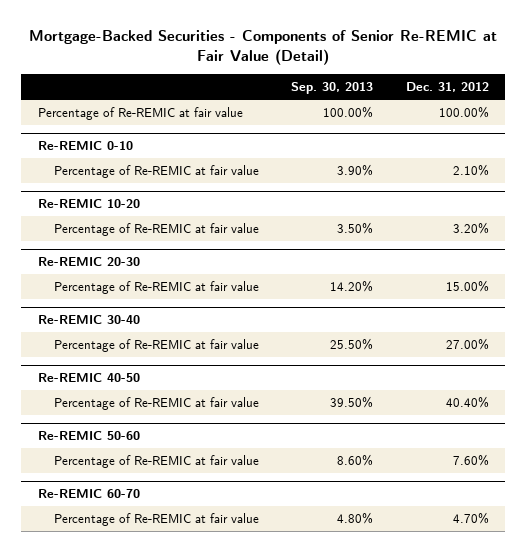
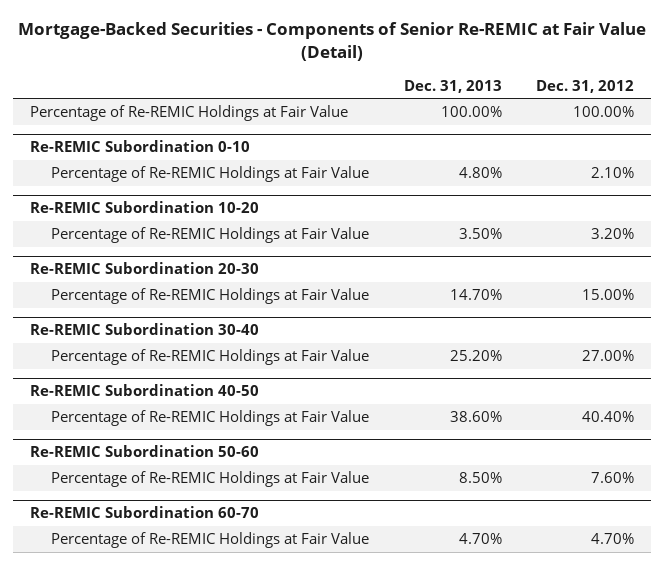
[291,81,374,94] Sep. 30, 2013 -> none
none -> [403,79,502,93] Dec. 31, 2013
[37,107,243,121] Percentage of Re-REMIC at fair value -> [30,105,349,122] Percentage of Re-REMIC Holdings at Fair Value
[37,141,133,151] Re-REMIC 0-10 -> [30,140,251,153] Re-REMIC Subordination 0-10
[53,165,259,179] Percentage of Re-REMIC at fair value -> [51,166,370,183] Percentage of Re-REMIC Holdings at Fair Value
[37,199,140,209] Re-REMIC 10-20 -> [30,201,260,214] Re-REMIC Subordination 10-20
[53,223,259,237] Percentage of Re-REMIC at fair value -> [51,227,370,244] Percentage of Re-REMIC Holdings at Fair Value
[37,257,140,267] Re-REMIC 20-30 -> [30,262,260,275] Re-REMIC Subordination 20-30
[53,281,259,295] Percentage of Re-REMIC at fair value -> [51,288,370,305] Percentage of Re-REMIC Holdings at Fair Value
[37,315,140,325] Re-REMIC 30-40 -> [30,323,260,336] Re-REMIC Subordination 30-40
[53,339,259,353] Percentage of Re-REMIC at fair value -> [51,349,370,366] Percentage of Re-REMIC Holdings at Fair Value
[37,373,140,383] Re-REMIC 40-50 -> [30,384,260,397] Re-REMIC Subordination 40-50
[53,397,259,411] Percentage of Re-REMIC at fair value -> [51,410,370,427] Percentage of Re-REMIC Holdings at Fair Value
[37,431,140,441] Re-REMIC 50-60 -> [30,445,260,458] Re-REMIC Subordination 50-60
[53,455,259,469] Percentage of Re-REMIC at fair value -> [51,471,370,488] Percentage of Re-REMIC Holdings at Fair Value
[37,489,140,499] Re-REMIC 60-70 -> [30,506,260,519] Re-REMIC Subordination 60-70
[53,513,259,527] Percentage of Re-REMIC at fair value -> [51,532,370,549] Percentage of Re-REMIC Holdings at Fair Value

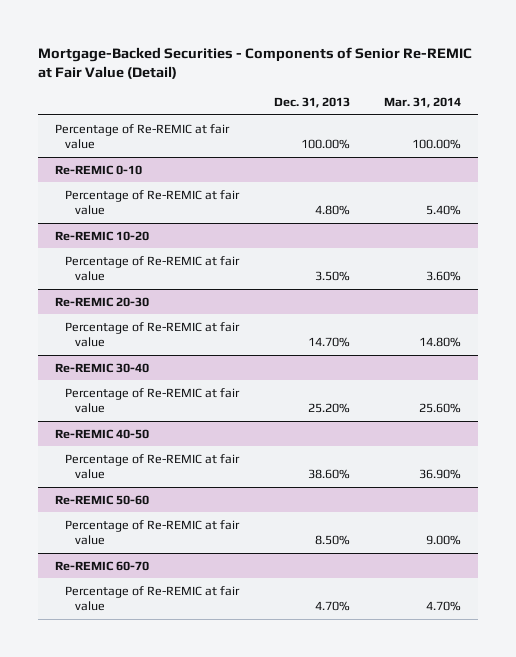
[535,79,634,93] Dec. 31, 2012 -> none
none -> [383,97,461,109] Mar. 31, 2014
[30,105,349,122] Percentage of Re-REMIC Holdings at Fair Value -> [55,123,231,150] Percentage of Re-REMIC at fair value
[30,140,251,153] Re-REMIC Subordination 0-10 -> [55,164,143,175] Re-REMIC 0-10
[51,166,370,183] Percentage of Re-REMIC Holdings at Fair Value -> [65,189,241,216] Percentage of Re-REMIC at fair value
[30,201,260,214] Re-REMIC Subordination 10-20 -> [55,230,150,241] Re-REMIC 10-20
[51,227,370,244] Percentage of Re-REMIC Holdings at Fair Value -> [65,255,241,282] Percentage of Re-REMIC at fair value
[30,262,260,275] Re-REMIC Subordination 20-30 -> [55,296,150,307] Re-REMIC 20-30
[51,288,370,305] Percentage of Re-REMIC Holdings at Fair Value -> [65,321,241,348] Percentage of Re-REMIC at fair value
[30,323,260,336] Re-REMIC Subordination 30-40 -> [55,362,150,373] Re-REMIC 30-40
[51,349,370,366] Percentage of Re-REMIC Holdings at Fair Value -> [65,387,241,414] Percentage of Re-REMIC at fair value
[30,384,260,397] Re-REMIC Subordination 40-50 -> [55,428,150,439] Re-REMIC 40-50
[51,410,370,427] Percentage of Re-REMIC Holdings at Fair Value -> [65,453,241,480] Percentage of Re-REMIC at fair value
[30,445,260,458] Re-REMIC Subordination 50-60 -> [55,494,150,505] Re-REMIC 50-60
[51,471,370,488] Percentage of Re-REMIC Holdings at Fair Value -> [65,519,241,546] Percentage of Re-REMIC at fair value
[30,506,260,519] Re-REMIC Subordination 60-70 -> [55,560,150,571] Re-REMIC 60-70
[51,532,370,549] Percentage of Re-REMIC Holdings at Fair Value -> [65,585,241,612] Percentage of Re-REMIC at fair value

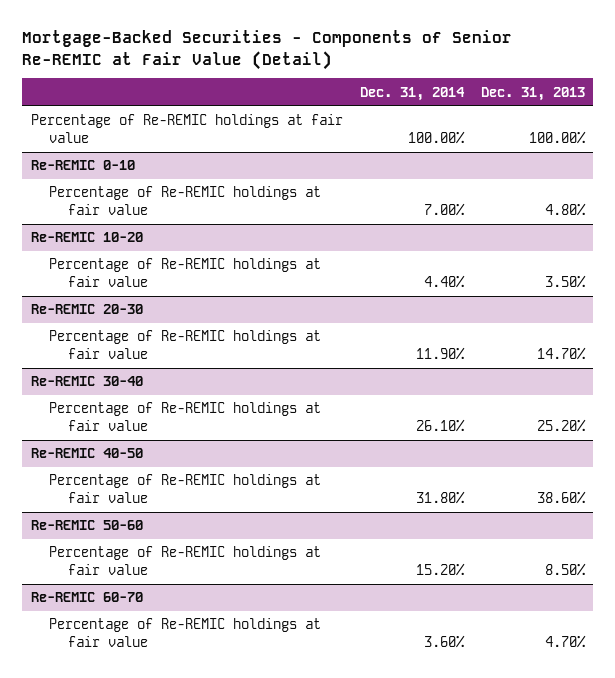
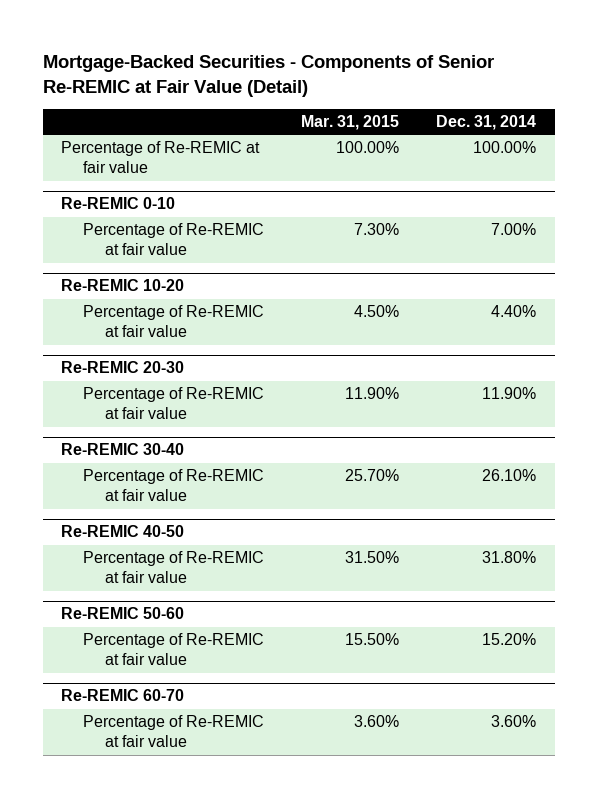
[480,86,585,101] Dec. 31, 2013 -> none
none -> [301,115,400,131] Mar. 31, 2015
[30,114,343,143] Percentage of Re-REMIC holdings at fair value -> [61,141,261,174] Percentage of Re-REMIC at fair value
[49,186,322,215] Percentage of Re-REMIC holdings at fair value -> [83,223,265,256] Percentage of Re-REMIC at fair value
[49,258,322,287] Percentage of Re-REMIC holdings at fair value -> [83,305,265,338] Percentage of Re-REMIC at fair value
[49,330,322,359] Percentage of Re-REMIC holdings at fair value -> [83,387,265,420] Percentage of Re-REMIC at fair value
[49,402,322,431] Percentage of Re-REMIC holdings at fair value -> [83,469,265,502] Percentage of Re-REMIC at fair value
[49,474,322,503] Percentage of Re-REMIC holdings at fair value -> [83,551,265,584] Percentage of Re-REMIC at fair value
[49,546,322,575] Percentage of Re-REMIC holdings at fair value -> [83,633,265,666] Percentage of Re-REMIC at fair value
[49,618,322,647] Percentage of Re-REMIC holdings at fair value -> [83,715,265,748] Percentage of Re-REMIC at fair value

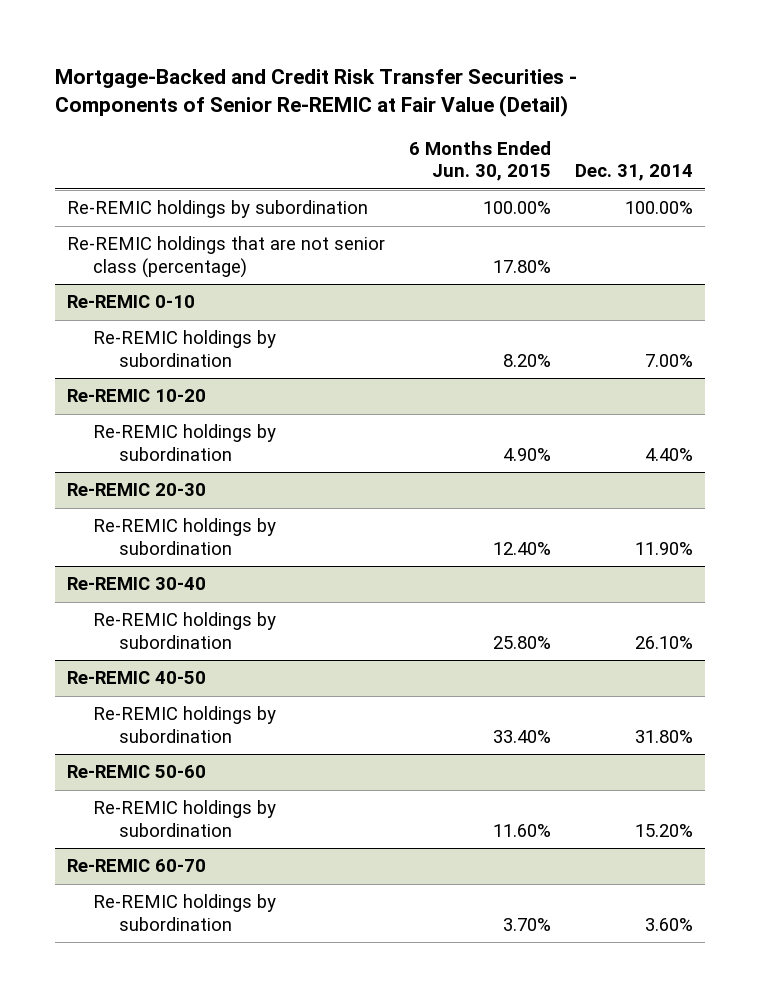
[42,54,494,97] Mortgage-Backed Securities - Components of Senior Re-REMIC at Fair Value (Detail) -> [55,68,578,118] Mortgage-Backed and Credit Risk Transfer Securities - Components of Senior Re-REMIC at Fair Value (Detail)
[301,115,400,131] Mar. 31, 2015 -> none
none -> [409,141,552,182] 6 Months Ended Jun. 30, 2015
[61,141,261,174] Percentage of Re-REMIC at fair value -> [67,200,369,219] Re-REMIC holdings by subordination
none -> [67,236,386,278] Re-REMIC holdings that are not senior class (percentage)
[83,223,265,256] Percentage of Re-REMIC at fair value -> [92,330,276,367] Re-REMIC holdings by subordination
[83,305,265,338] Percentage of Re-REMIC at fair value -> [92,424,276,461] Re-REMIC holdings by subordination
[83,387,265,420] Percentage of Re-REMIC at fair value -> [92,518,276,555] Re-REMIC holdings by subordination
[83,469,265,502] Percentage of Re-REMIC at fair value -> [92,612,276,649] Re-REMIC holdings by subordination
[83,551,265,584] Percentage of Re-REMIC at fair value -> [92,706,276,743] Re-REMIC holdings by subordination
[83,633,265,666] Percentage of Re-REMIC at fair value -> [92,800,276,837] Re-REMIC holdings by subordination
[83,715,265,748] Percentage of Re-REMIC at fair value -> [92,894,276,931] Re-REMIC holdings by subordination

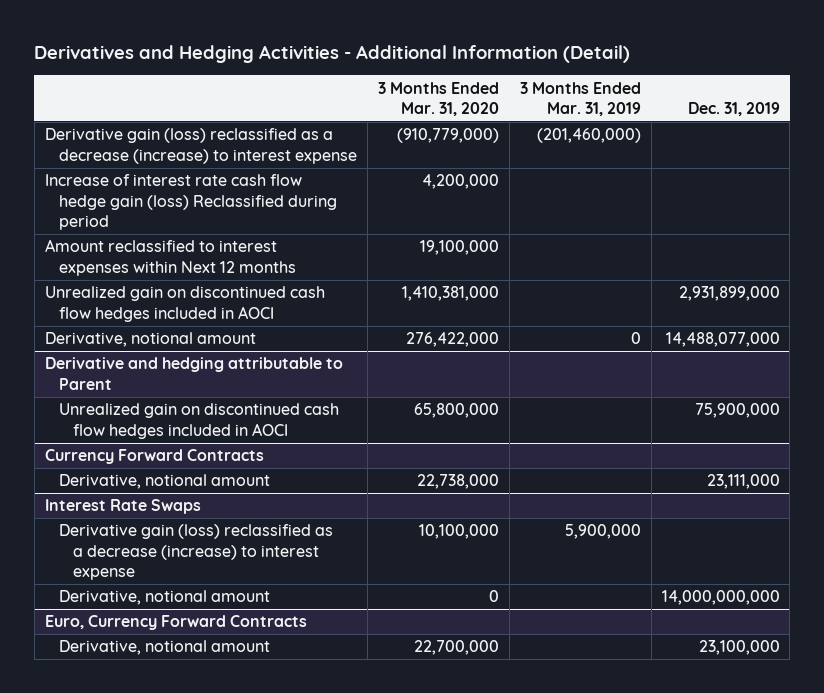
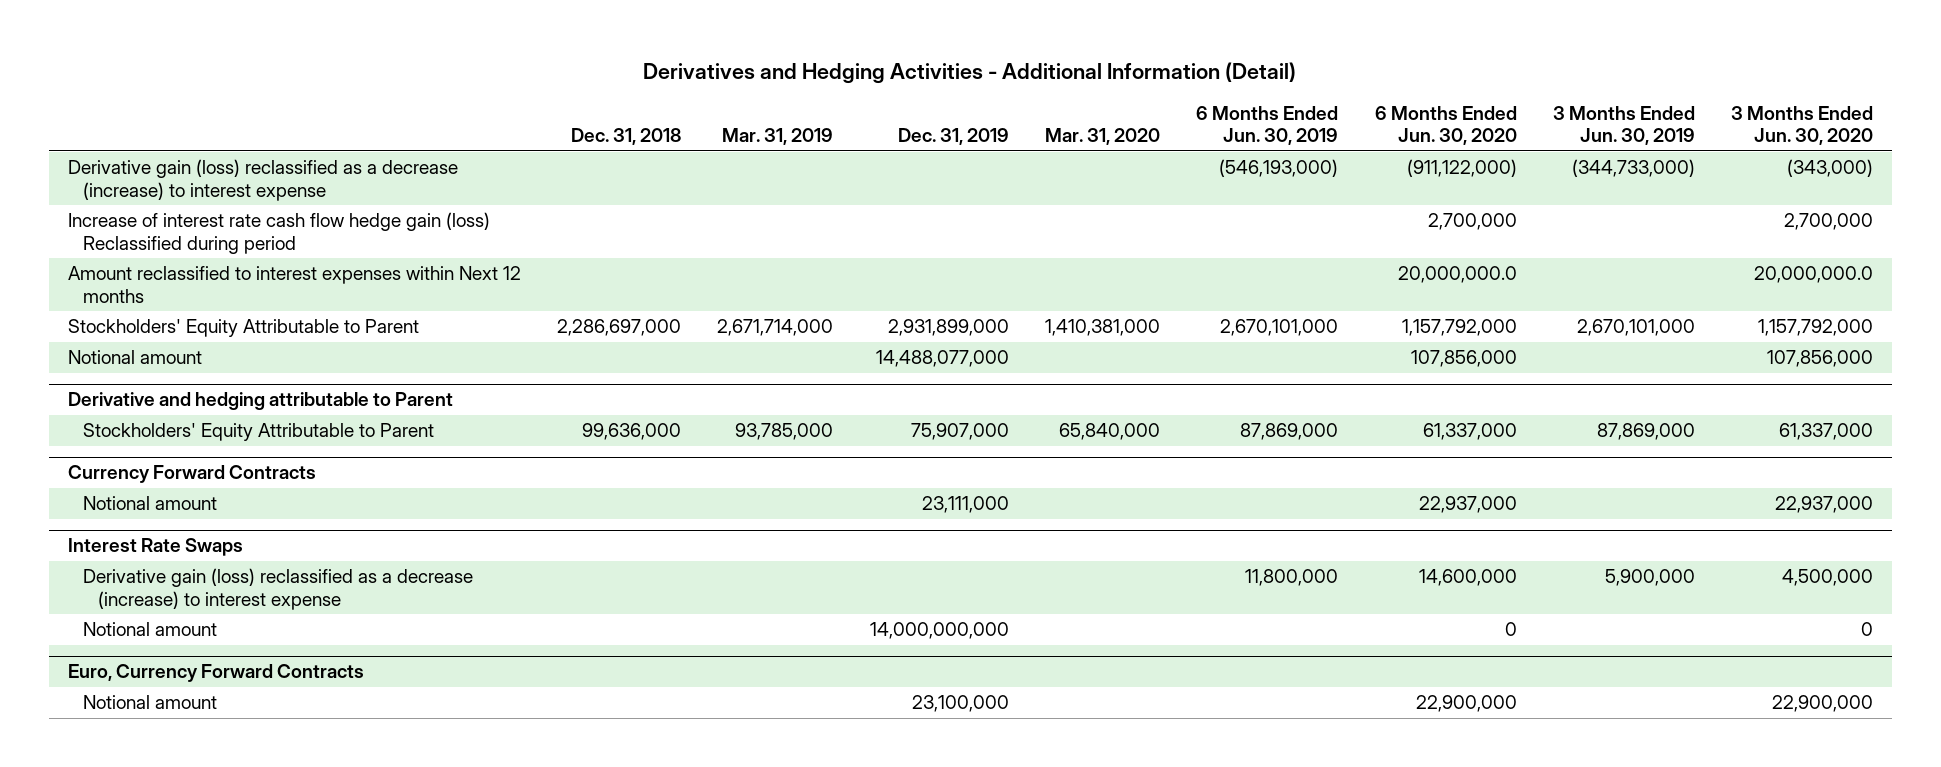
[377,81,499,116] 3 Months Ended Mar. 31, 2020 -> none
[519,81,641,116] 3 Months Ended Mar. 31, 2019 -> none
none -> [570,127,681,145] Dec. 31, 2018
none -> [722,127,834,145] Mar. 31, 2019
none -> [1044,127,1160,145] Mar. 31, 2020
none -> [1196,105,1339,145] 6 Months Ended Jun. 30, 2019
none -> [1374,105,1517,145] 6 Months Ended Jun. 30, 2020
none -> [1553,105,1696,145] 3 Months Ended Jun. 30, 2019
none -> [1731,105,1874,145] 3 Months Ended Jun. 30, 2020
[44,286,325,322] Unrealized gain on discontinued cash flow hedges included in AOCI -> [67,319,419,338] Stockholders' Equity Attributable to Parent
[44,332,256,348] Derivative, notional amount -> [67,350,202,365] Notional amount
[58,403,339,439] Unrealized gain on discontinued cash flow hedges included in AOCI -> none
none -> [82,423,434,442] Stockholders' Equity Attributable to Parent
[58,474,270,490] Derivative, notional amount -> [82,496,217,511] Notional amount
[58,590,270,606] Derivative, notional amount -> [82,622,217,637] Notional amount
[58,640,270,656] Derivative, notional amount -> [82,695,217,710] Notional amount

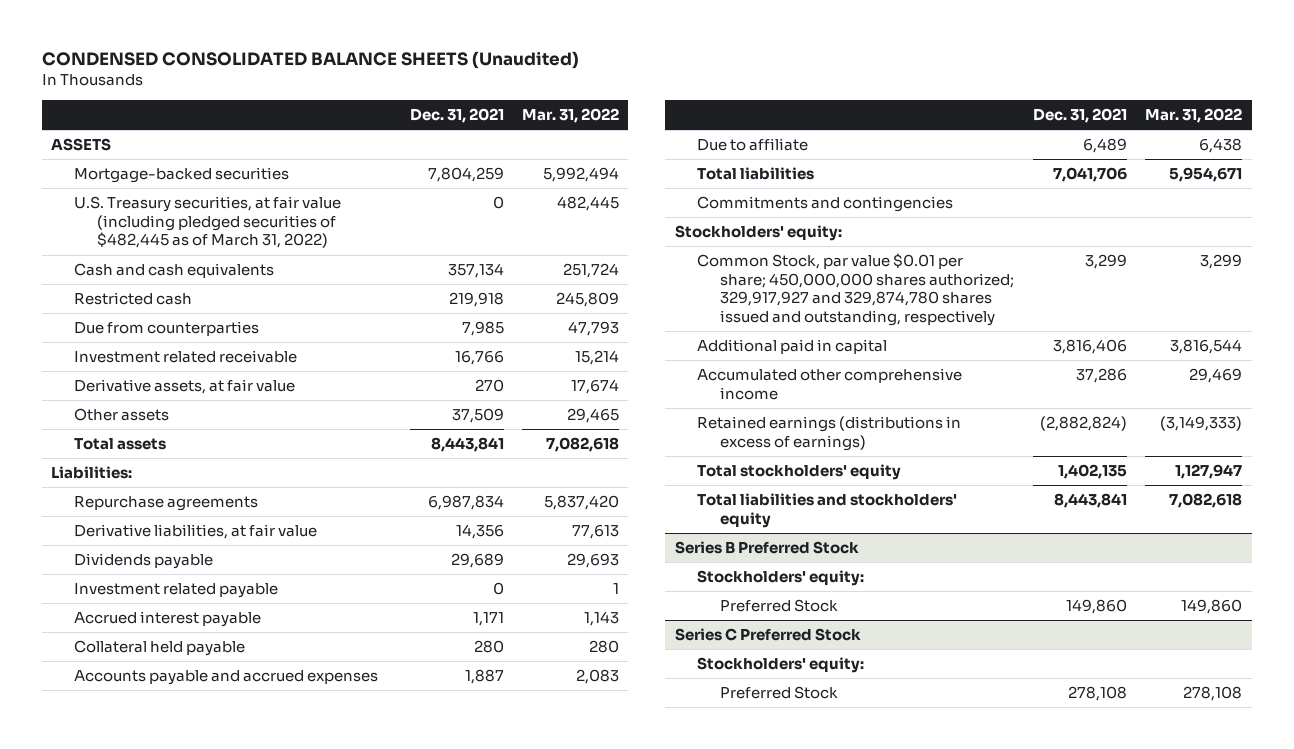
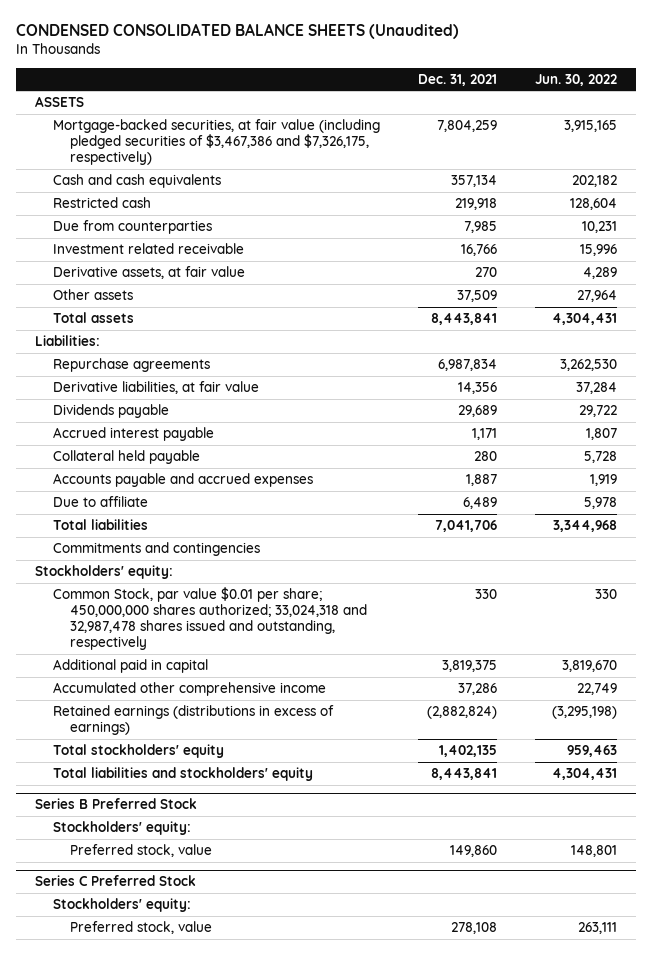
[522,107,620,123] Mar. 31, 2022 -> none
none -> [535,73,618,86] Jun. 30, 2022
[74,195,342,249] U.S. Treasury securities, at fair value (including pledged securities of $482,445 as of March 31, 2022) -> none
[74,166,290,183] Mortgage-backed securities -> [52,118,380,166] Mortgage-backed securities, at fair value (including pledged securities of $3,467,386 and $7,326,175, respectively)
[74,582,279,598] Investment related payable -> none
[697,252,1015,327] Common Stock, par value $0.01 per share; 450,000,000 shares authorized; 329,917,927 and 329,874,780 shares issued and outstanding, respectively -> [52,586,368,651] Common Stock, par value $0.01 per share; 450,000,000 shares authorized; 33,024,318 and 32,987,478 shares issued and outstanding, respectively
[1084,253,1127,269] 3,299 -> [474,588,497,599] 330
[1052,338,1127,354] 3,816,406 -> [441,659,497,672] 3,819,375
[720,598,839,612] Preferred Stock -> [70,843,213,857] Preferred stock, value
[720,685,839,699] Preferred Stock -> [70,920,213,934] Preferred stock, value

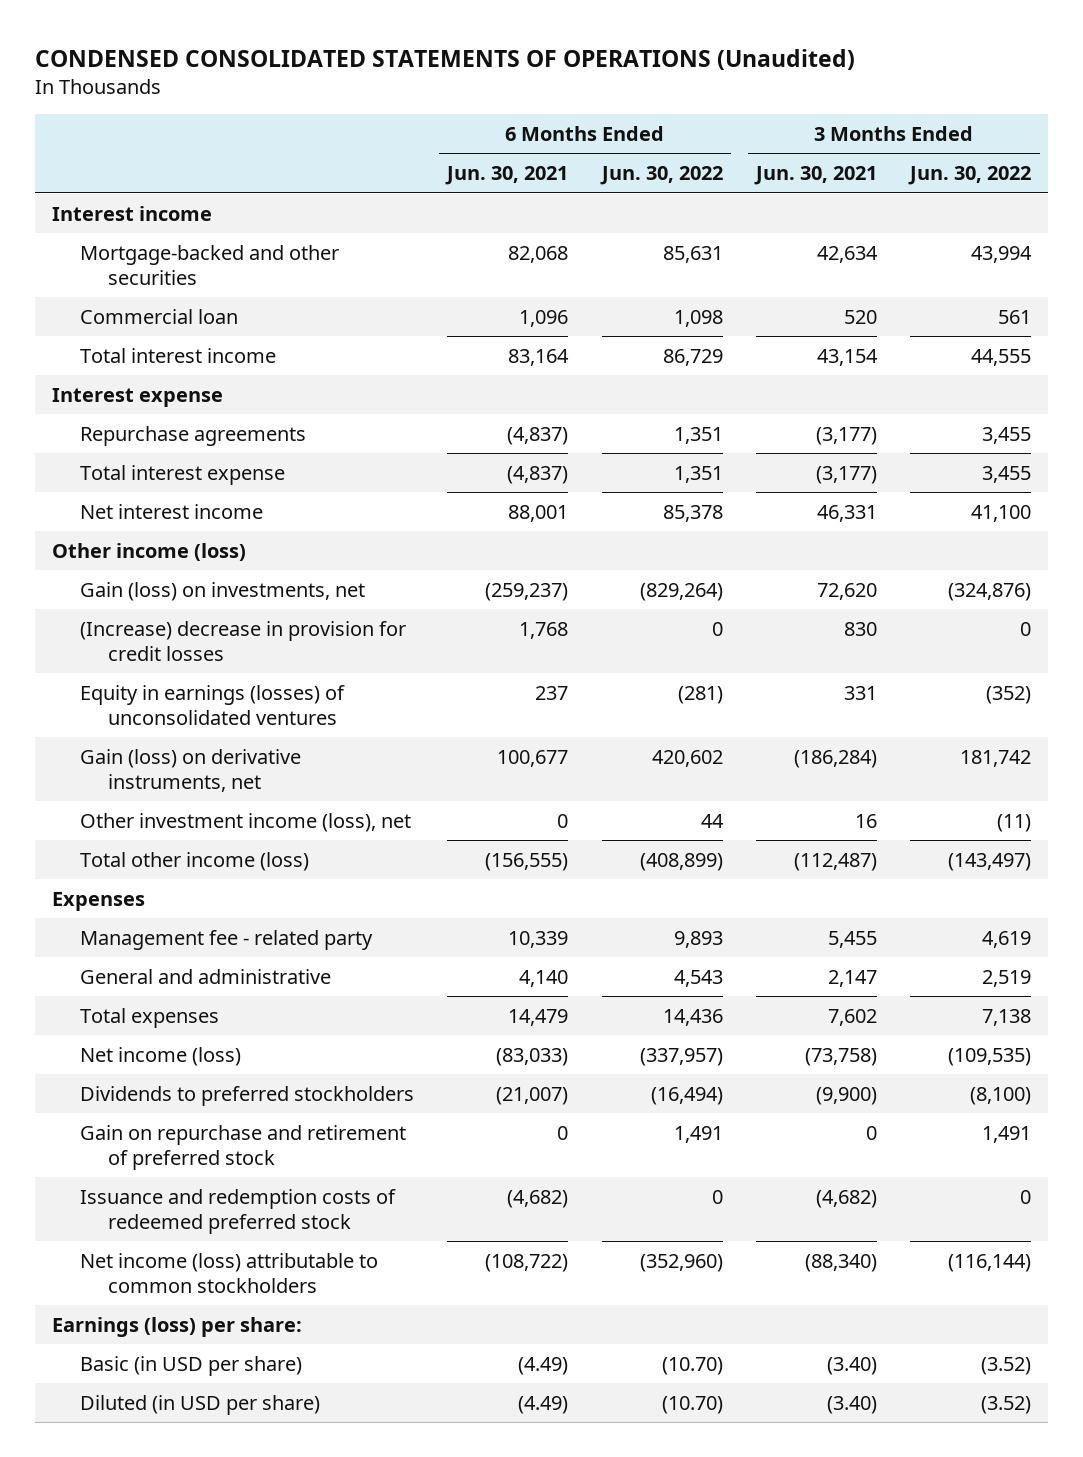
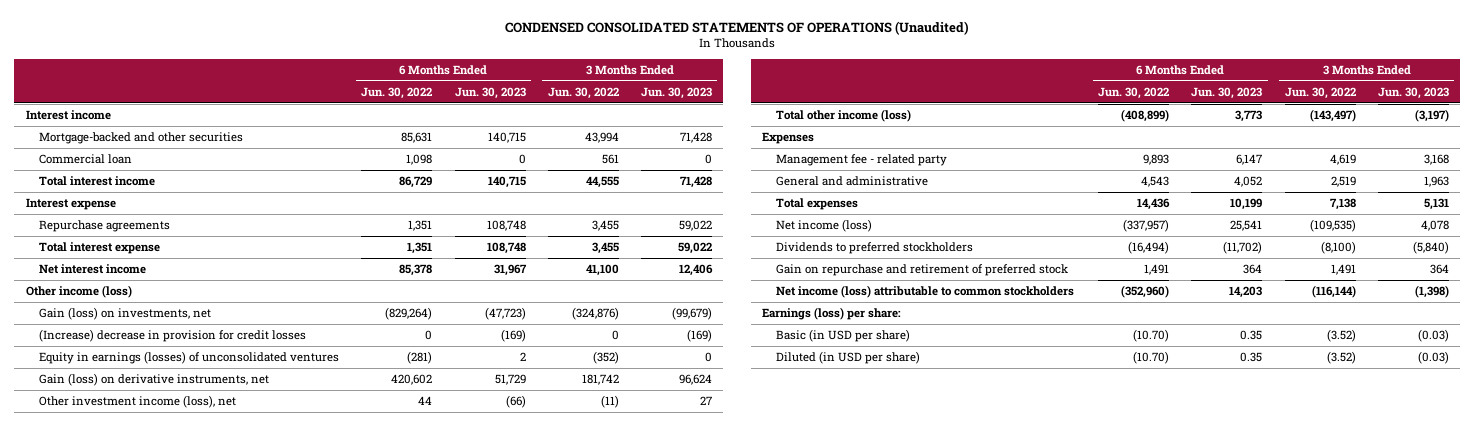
[445,166,569,186] Jun. 30, 2021 -> none
[753,166,877,186] Jun. 30, 2021 -> none
none -> [454,86,526,99] Jun. 30, 2023
none -> [640,86,712,99] Jun. 30, 2023
[79,1188,396,1234] Issuance and redemption costs of redeemed preferred stock -> none

